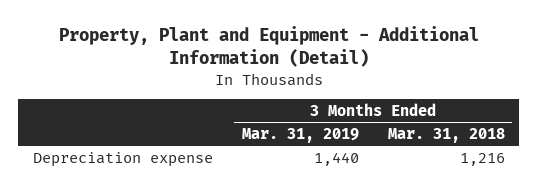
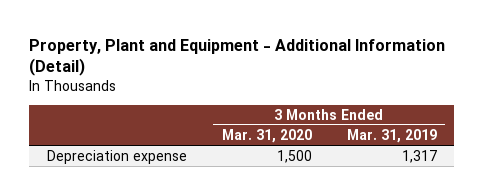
[387,128,505,144] Mar. 31, 2018 -> none
none -> [221,128,312,143] Mar. 31, 2020
[313,151,359,166] 1,440 -> [401,150,437,164] 1,317

